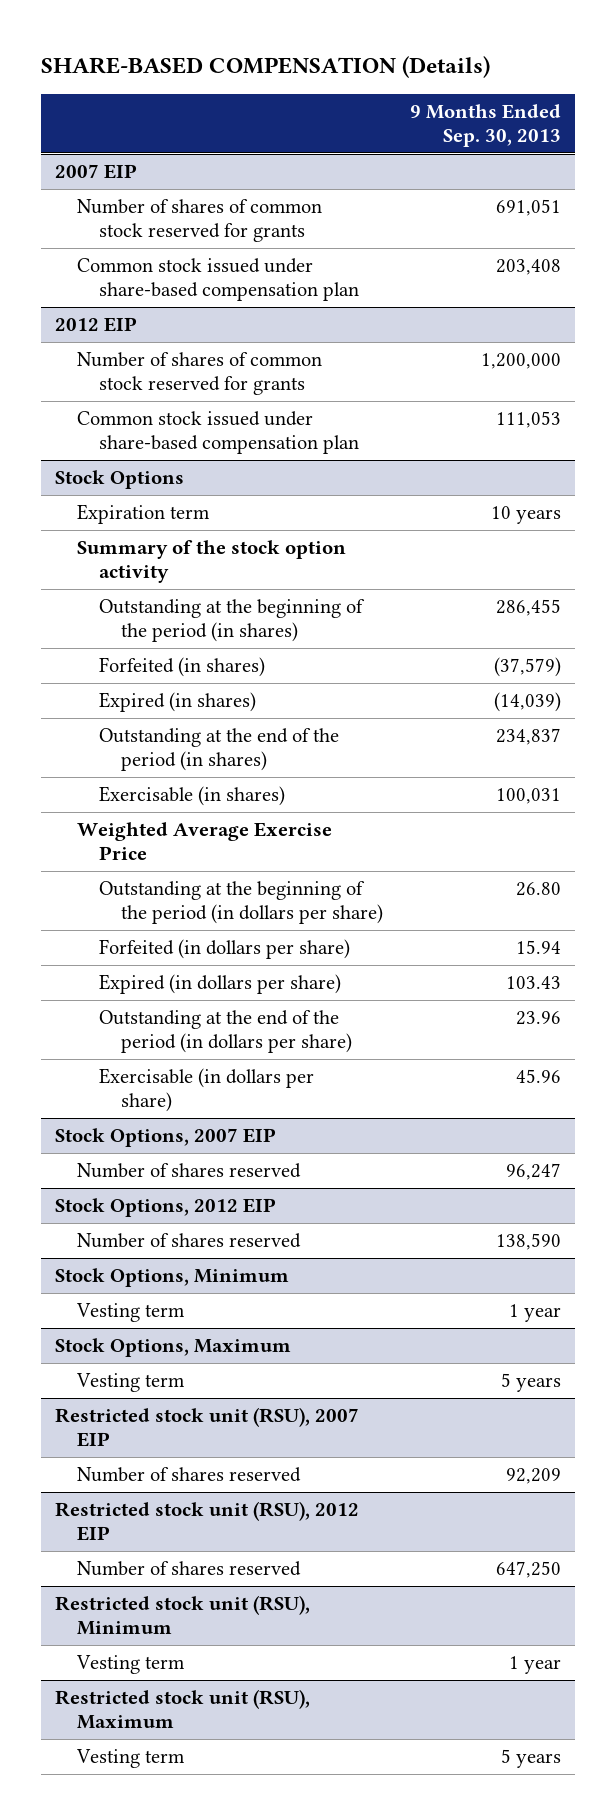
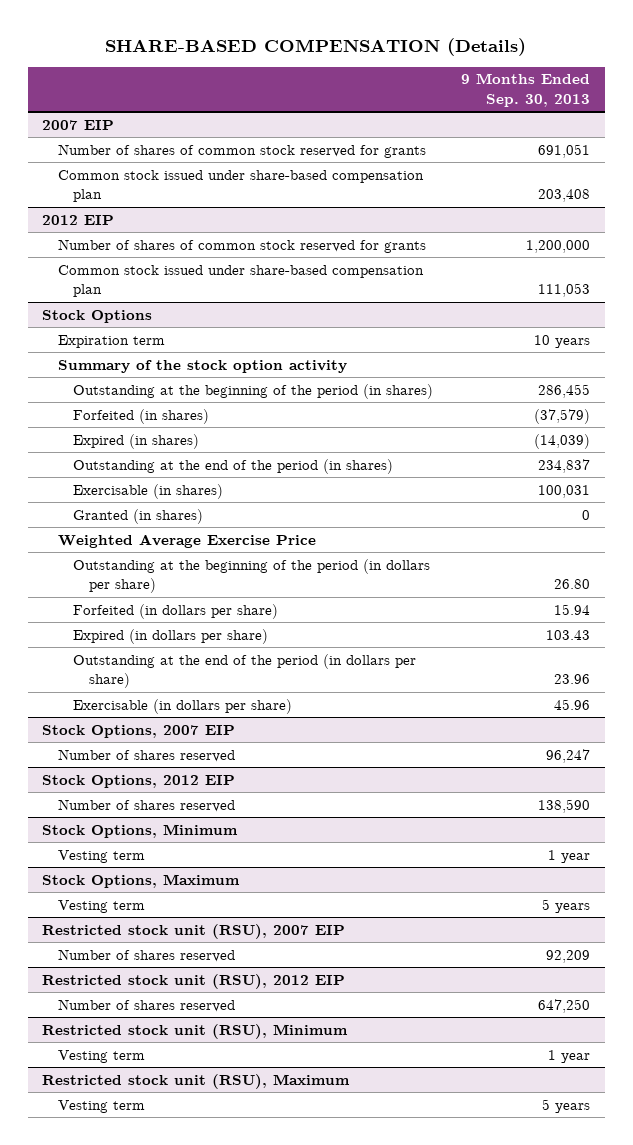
none -> [73,508,204,524] Granted (in shares)

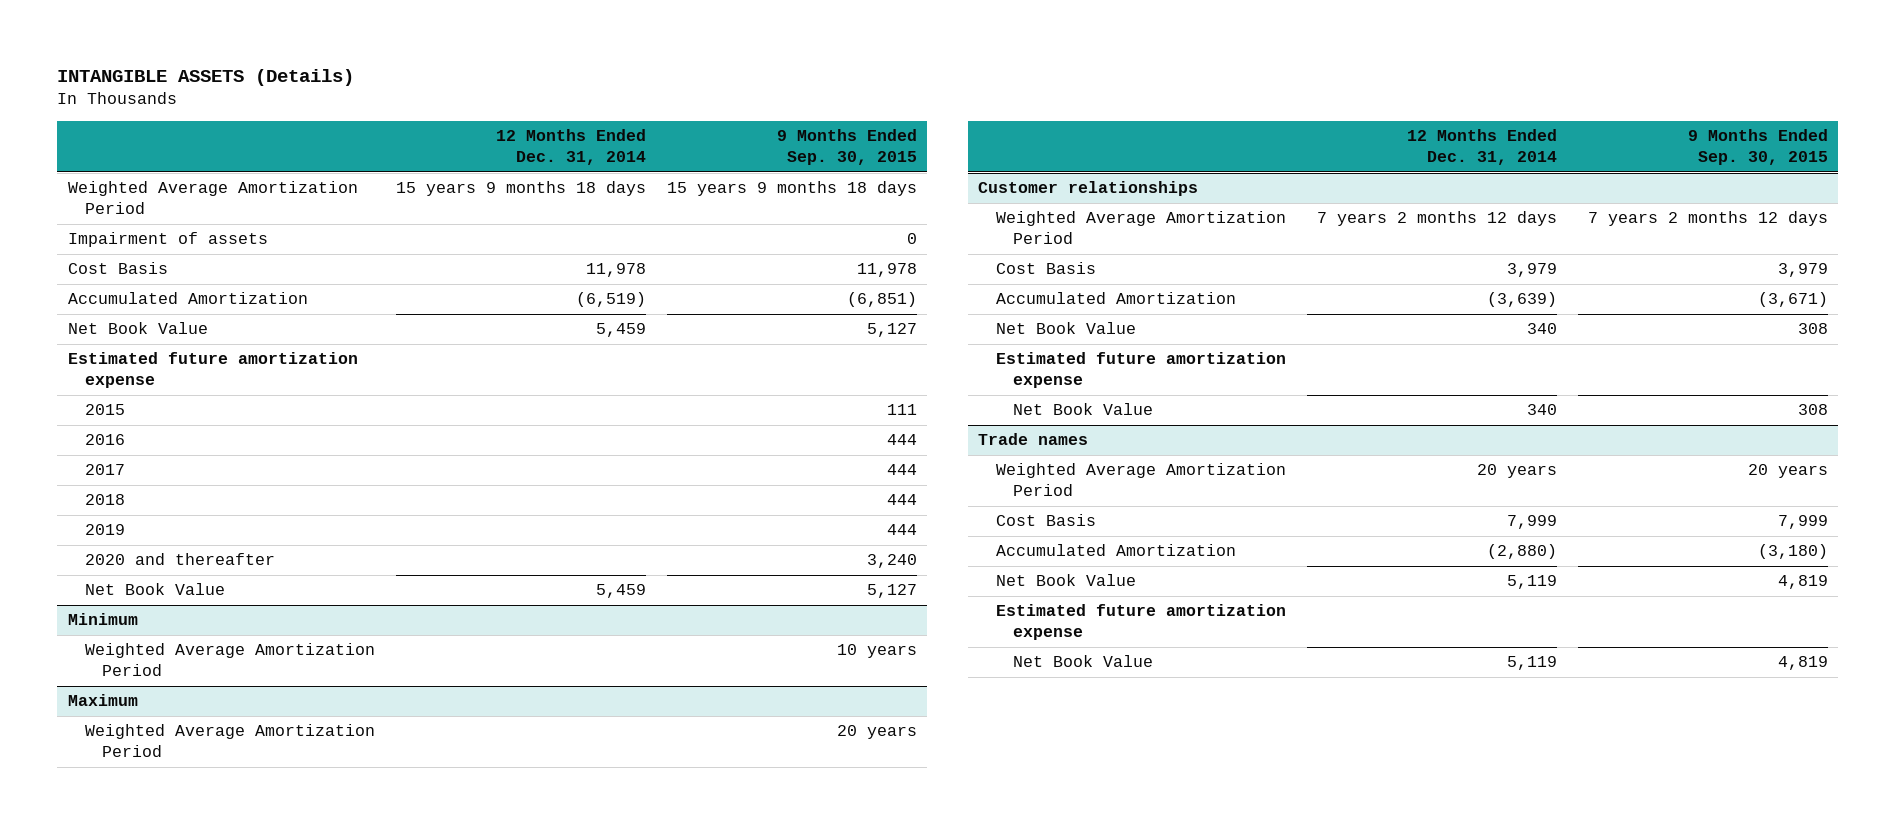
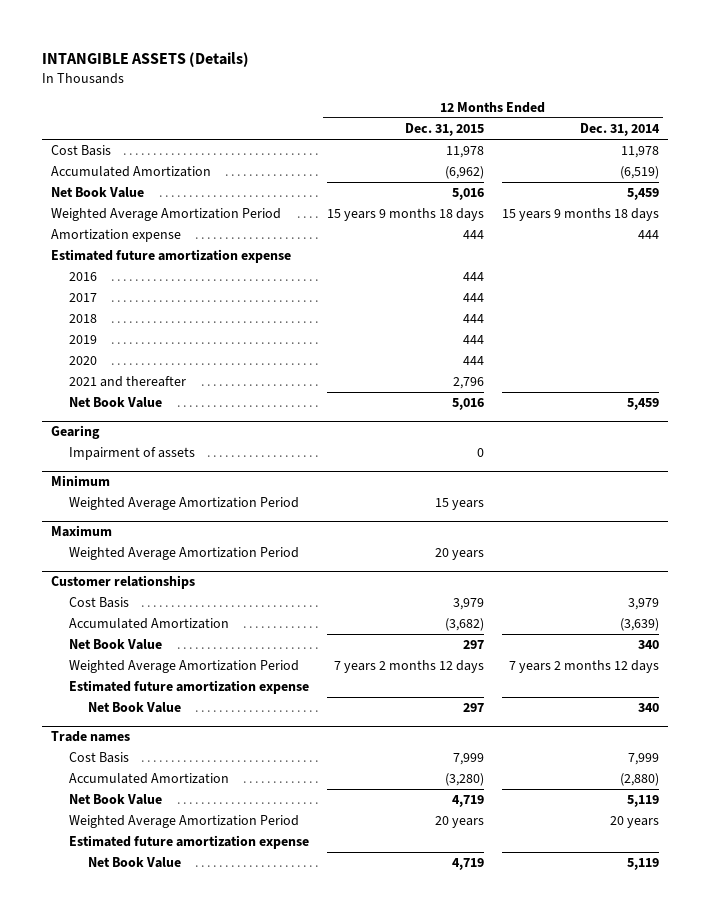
[776,129,917,166] 9 Months Ended Sep. 30, 2015 -> none
none -> [405,123,485,137] Dec. 31, 2015
[67,232,268,248] Impairment of assets -> none
[67,181,358,215] Weighted Average Amortization Period -> [50,208,281,222] Weighted Average Amortization Period
none -> [50,229,181,243] Amortization expense
[84,404,125,416] 2015 -> none
none -> [69,356,98,366] 2020
[84,553,275,566] 2020 and thereafter -> [69,376,187,388] 2021 and thereafter
none -> [50,425,100,440] Gearing
none -> [69,447,196,461] Impairment of assets
[995,211,1286,245] Weighted Average Amortization Period -> [69,660,300,674] Weighted Average Amortization Period
[995,463,1286,497] Weighted Average Amortization Period -> [69,815,300,829] Weighted Average Amortization Period

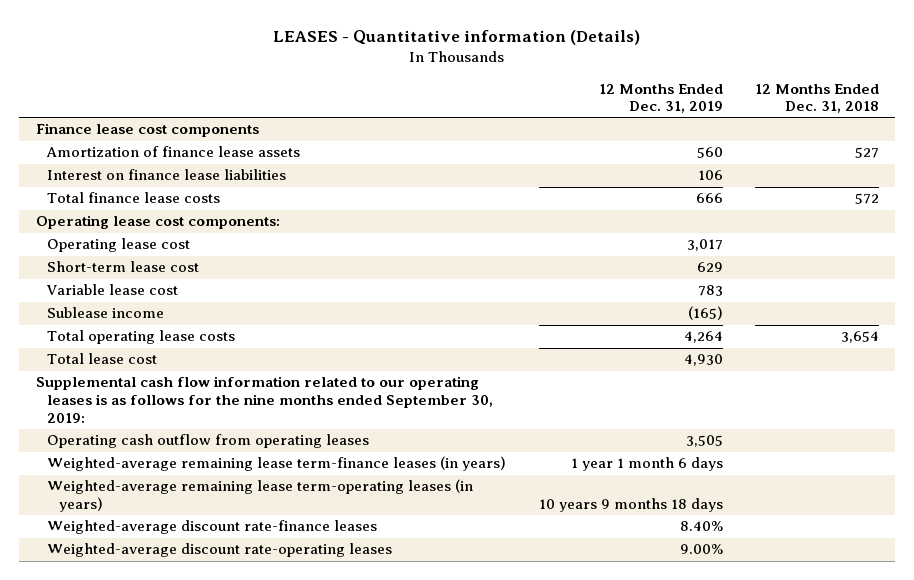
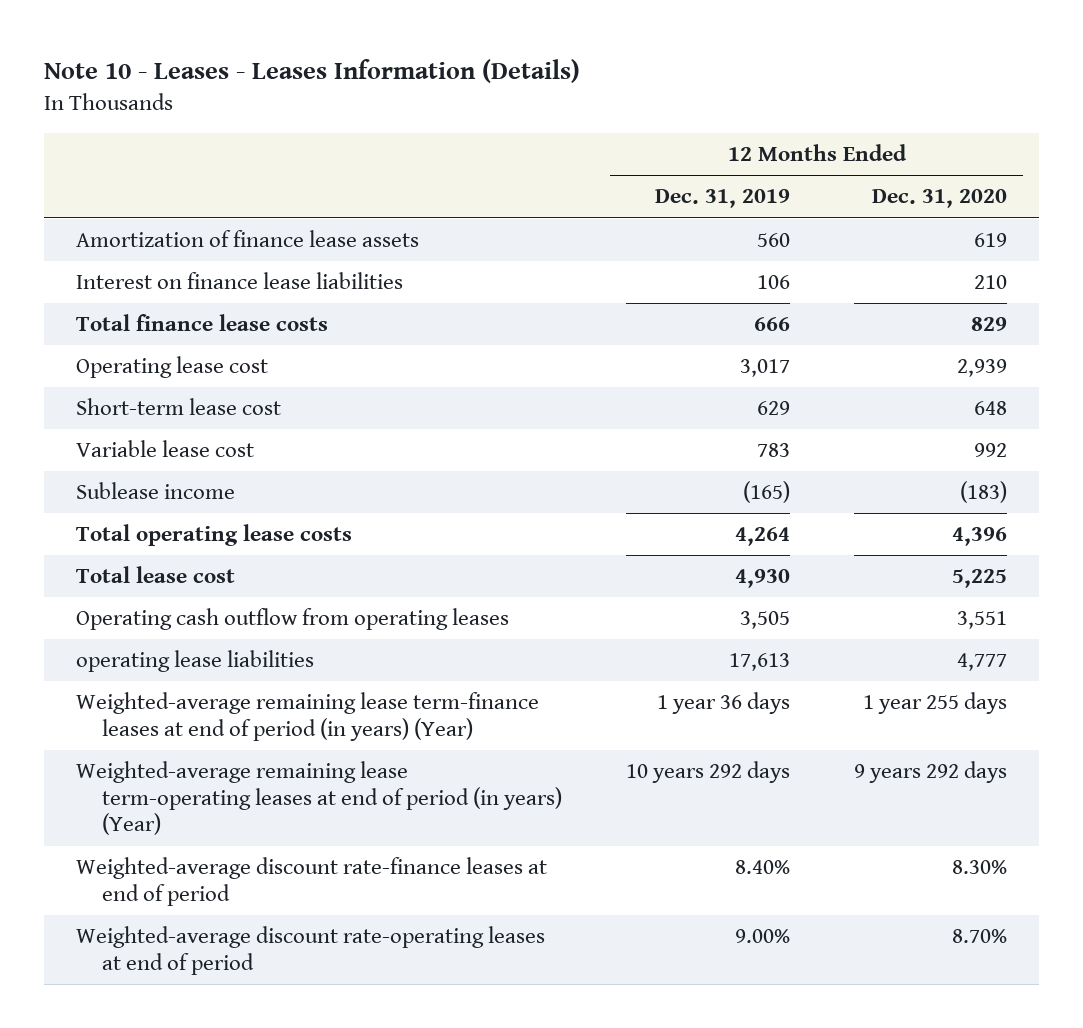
[273,30,641,46] LEASES - Quantitative information (Details) -> [43,59,580,84] Note 10 - Leases - Leases Information (Details)
[754,83,879,114] 12 Months Ended Dec. 31, 2018 -> none
none -> [872,189,1008,209] Dec. 31, 2020
[35,123,259,138] Finance lease cost components -> none
[35,215,280,230] Operating lease cost components: -> none
[35,376,494,423] Supplemental cash flow information related to our operating leases is as follows for the nine months ended September 30, 2019: -> none
none -> [75,650,314,673] operating lease liabilities
[47,456,507,472] Weighted-average remaining lease term-finance leases (in years) -> [75,692,539,741] Weighted-average remaining lease term-finance leases at end of period (in years) (Year)
[570,457,723,472] 1 year 1 month 6 days -> [657,692,791,715] 1 year 36 days
[47,479,474,513] Weighted-average remaining lease term-operating leases (in years) -> [75,761,562,836] Weighted-average remaining lease term-operating leases at end of period (in years) (Year)
[538,498,723,513] 10 years 9 months 18 days -> [626,761,791,784] 10 years 292 days
[47,520,378,535] Weighted-average discount rate-finance leases -> [75,857,547,906] Weighted-average discount rate-finance leases at end of period
[47,543,393,558] Weighted-average discount rate-operating leases -> [75,926,545,975] Weighted-average discount rate-operating leases at end of period

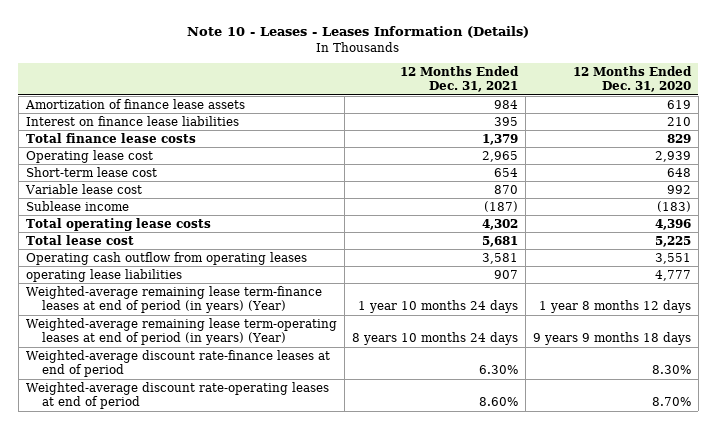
[655,189,791,209] Dec. 31, 2019 -> none
none -> [399,66,519,93] 12 Months Ended Dec. 31, 2021
[863,692,1008,715] 1 year 255 days -> [538,300,691,314] 1 year 8 months 12 days
[854,761,1008,784] 9 years 292 days -> [532,332,691,346] 9 years 9 months 18 days

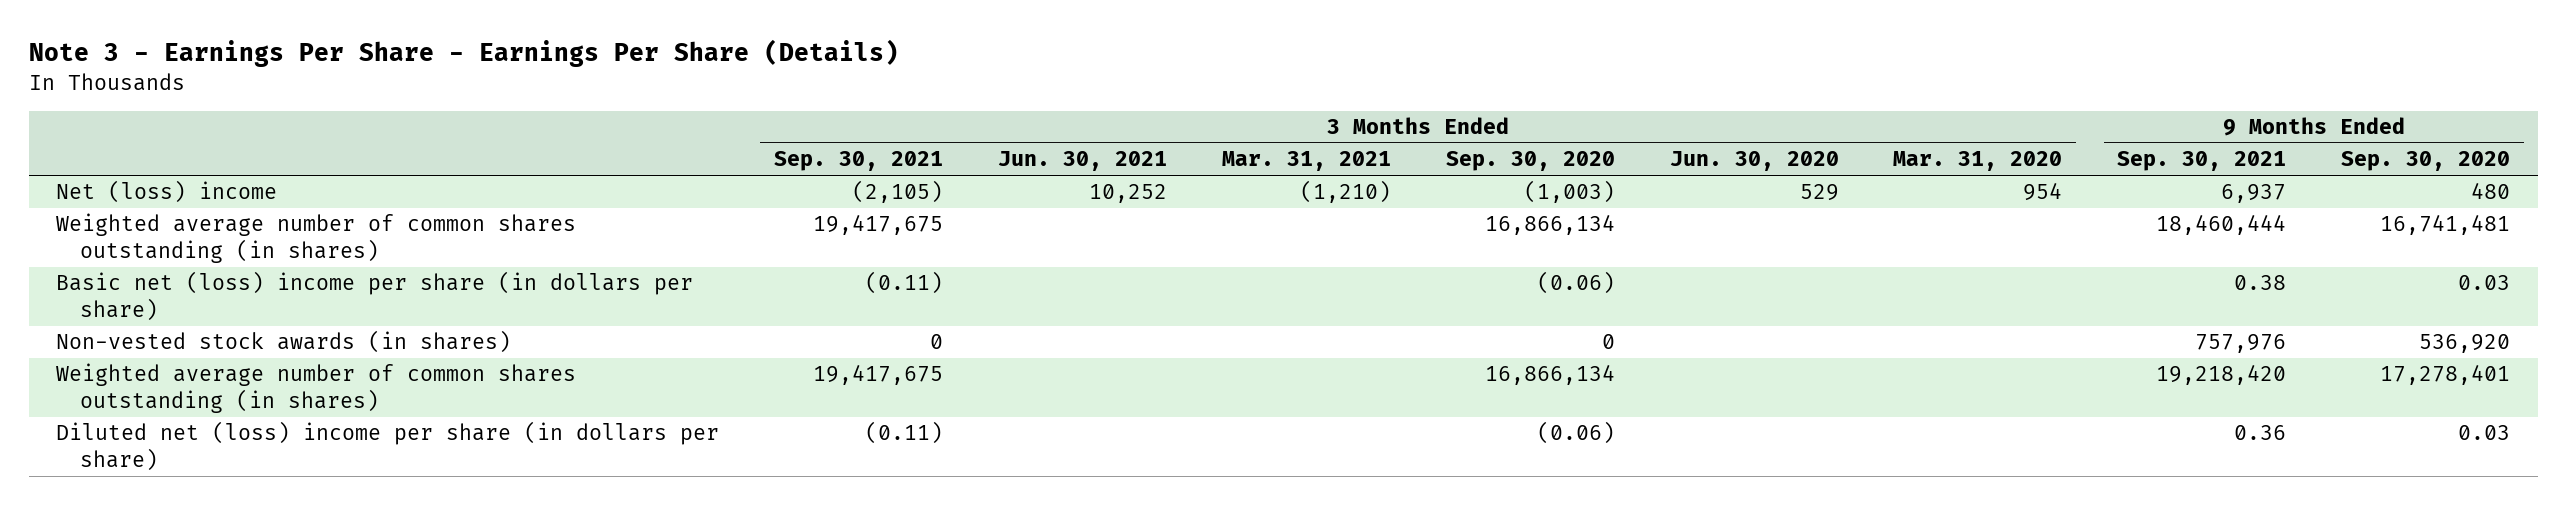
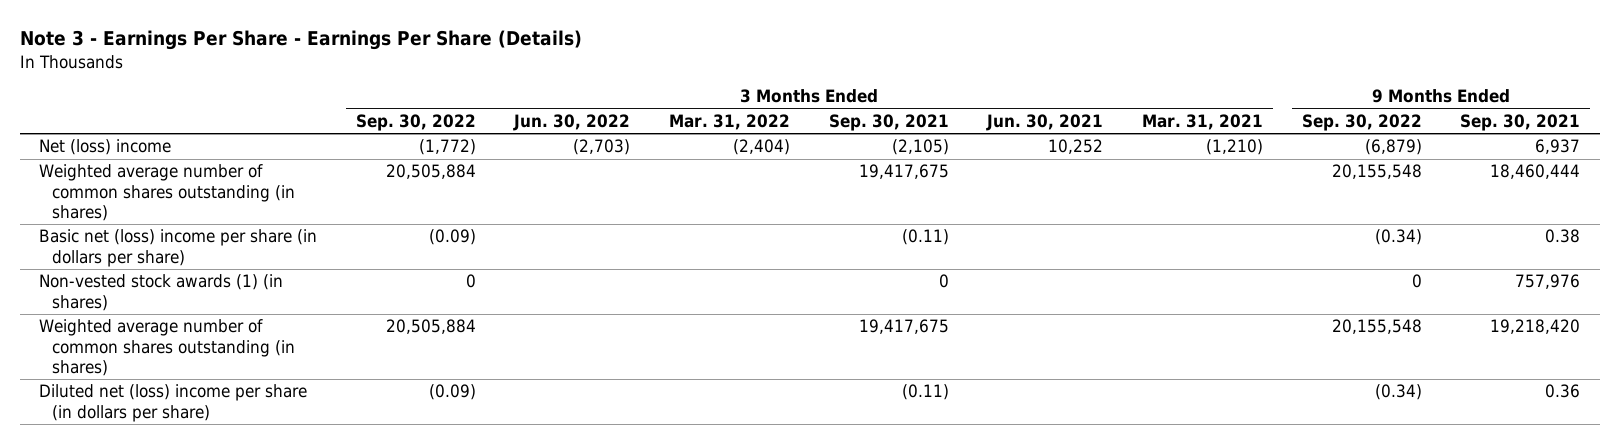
[1445,151,1615,172] Sep. 30, 2020 -> none
[1669,151,1839,172] Jun. 30, 2020 -> none
[1893,151,2063,172] Mar. 31, 2020 -> none
[2341,151,2511,172] Sep. 30, 2020 -> none
none -> [355,114,476,132] Sep. 30, 2022
none -> [513,114,631,132] Jun. 30, 2022
none -> [669,114,791,131] Mar. 31, 2022
none -> [1301,114,1422,132] Sep. 30, 2022
[56,330,512,354] Non-vested stock awards (in shares) -> [39,274,284,311] Non-vested stock awards (1) (in shares)

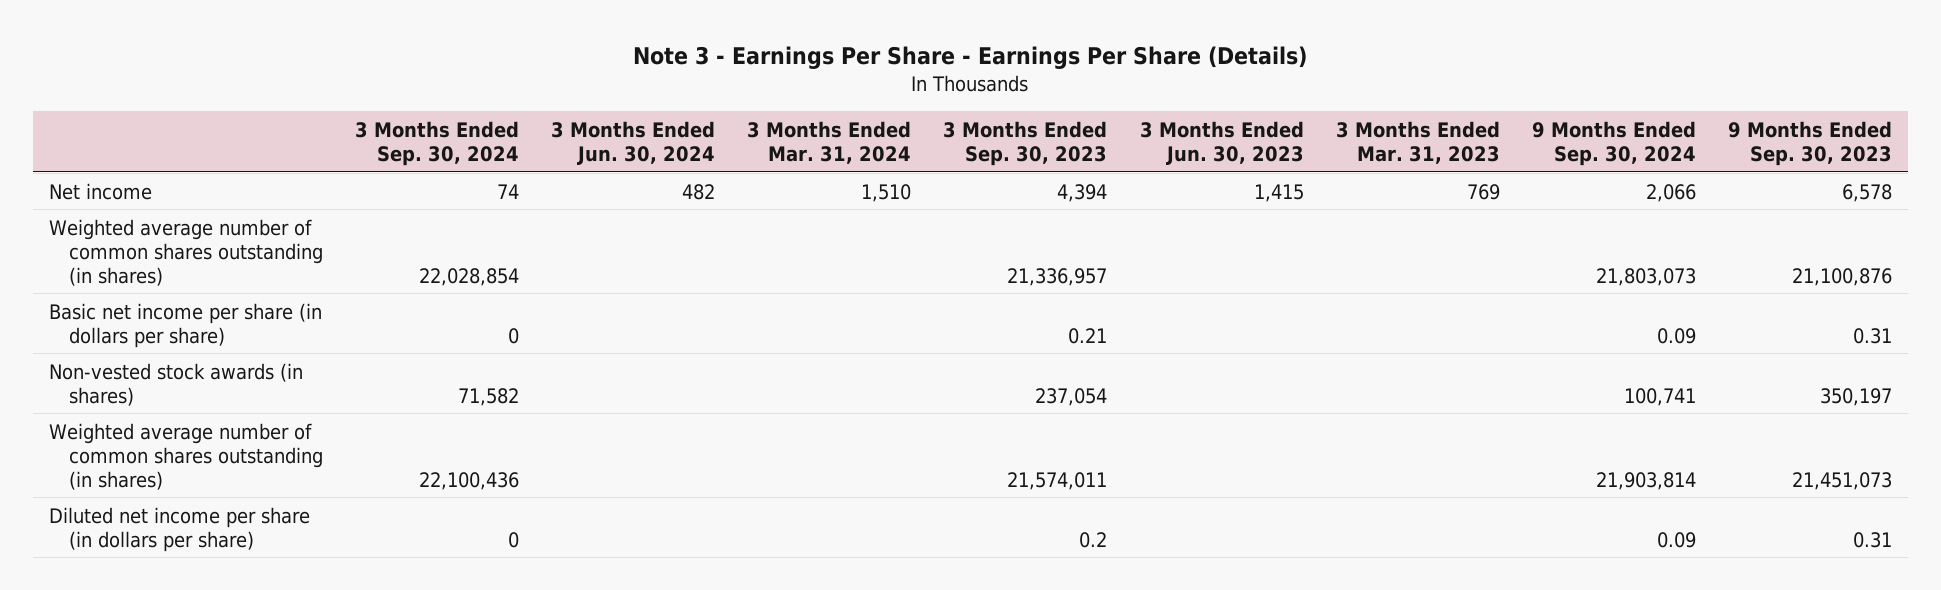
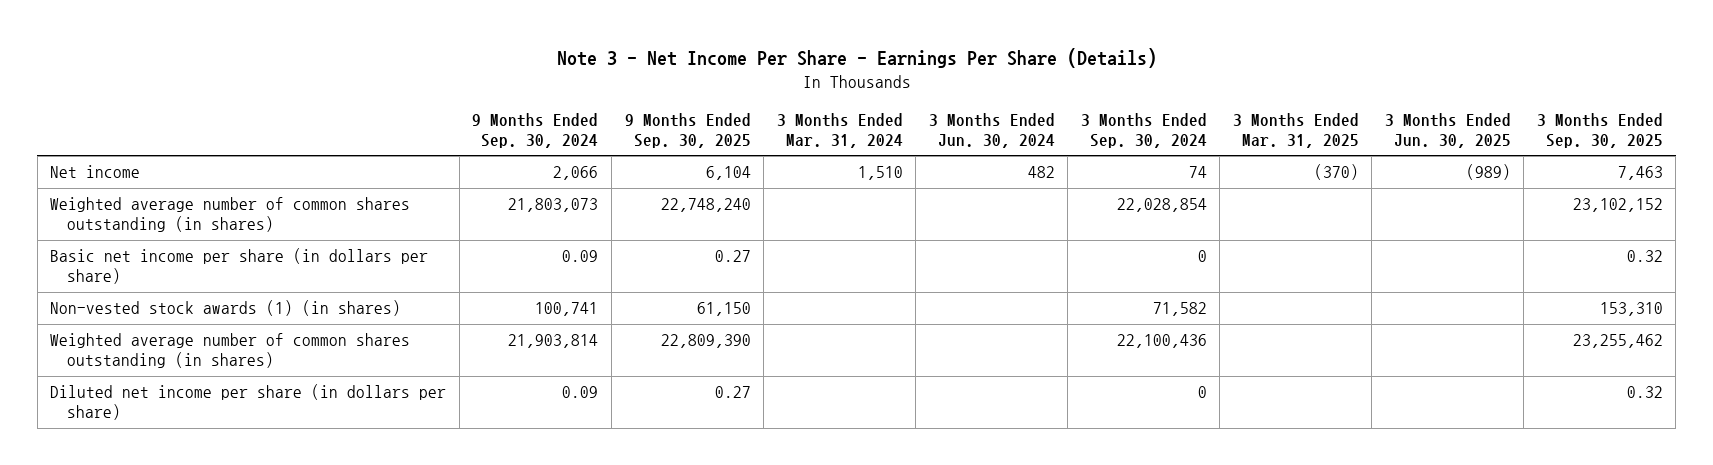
[633,45,1308,69] Note 3 - Earnings Per Share - Earnings Per Share (Details) -> [556,47,1157,68] Note 3 - Net Income Per Share - Earnings Per Share (Details)
[943,121,1108,167] 3 Months Ended Sep. 30, 2023 -> none
[1139,121,1304,166] 3 Months Ended Jun. 30, 2023 -> none
[1335,121,1500,165] 3 Months Ended Mar. 31, 2023 -> none
[1728,121,1893,167] 9 Months Ended Sep. 30, 2023 -> none
none -> [624,113,751,148] 9 Months Ended Sep. 30, 2025
none -> [1232,113,1359,148] 3 Months Ended Mar. 31, 2025
none -> [1384,113,1511,148] 3 Months Ended Jun. 30, 2025
none -> [1536,113,1663,148] 3 Months Ended Sep. 30, 2025
[48,362,303,406] Non-vested stock awards (in shares) -> [50,300,402,317] Non-vested stock awards (1) (in shares)

